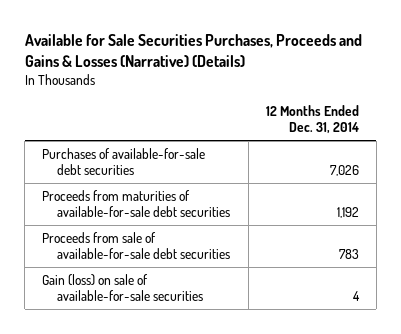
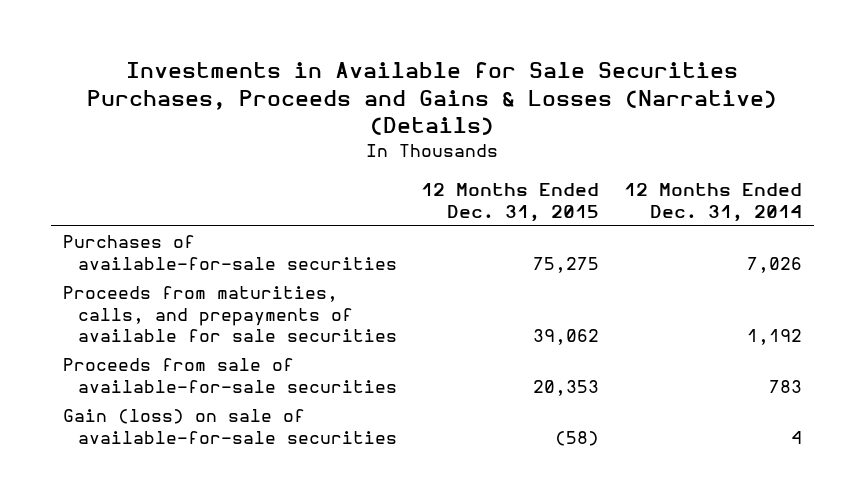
[24,33,362,67] Available for Sale Securities Purchases, Proceeds and Gains & Losses (Narrative) (Details) -> [87,62,778,136] Investments in Available for Sale Securities Purchases, Proceeds and Gains & Losses (Narrative) (Details)
none -> [421,183,600,222] 12 Months Ended Dec. 31, 2015
[42,147,206,176] Purchases of available-for-sale debt securities -> [63,235,397,270] Purchases of available-for-sale securities
[42,189,231,218] Proceeds from maturities of available-for-sale debt securities -> [63,286,397,343] Proceeds from maturities, calls, and prepayments of available for sale securities
[42,231,231,260] Proceeds from sale of available-for-sale debt securities -> [63,358,397,393] Proceeds from sale of available-for-sale securities

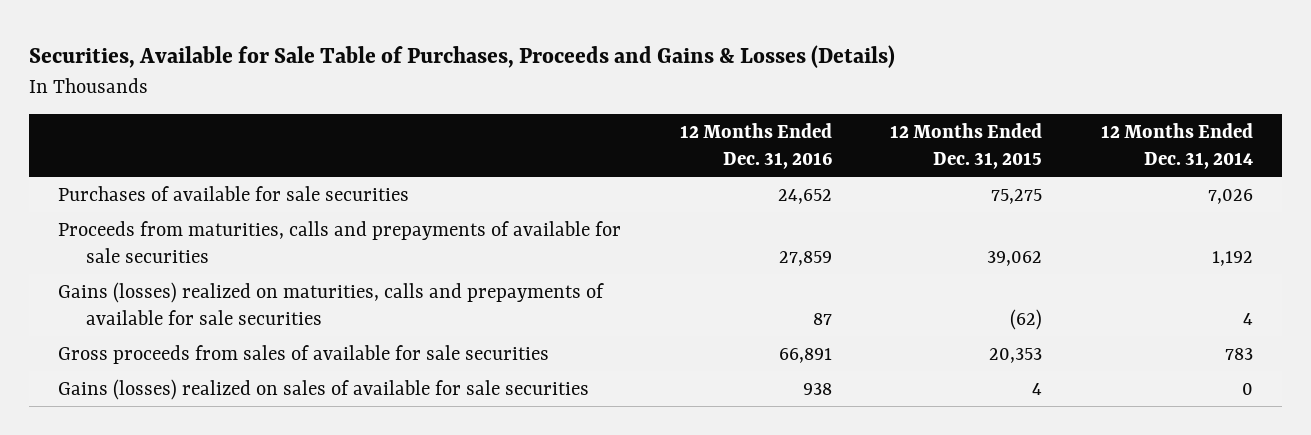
[87,62,778,136] Investments in Available for Sale Securities Purchases, Proceeds and Gains & Losses (Narrative) (Details) -> [28,44,895,68] Securities, Available for Sale Table of Purchases, Proceeds and Gains & Losses (Details)
none -> [679,123,832,170] 12 Months Ended Dec. 31, 2016
[63,235,397,270] Purchases of available-for-sale securities -> [58,185,410,201] Purchases of available for sale securities
[63,286,397,343] Proceeds from maturities, calls, and prepayments of available for sale securities -> [58,220,622,263] Proceeds from maturities, calls and prepayments of available for sale securities
none -> [58,281,605,325] Gains (losses) realized on maturities, calls and prepayments of available for sale securities
[63,358,397,393] Proceeds from sale of available-for-sale securities -> [58,344,550,364] Gross proceeds from sales of available for sale securities
[63,409,397,444] Gain (loss) on sale of available-for-sale securities -> [58,378,590,400] Gains (losses) realized on sales of available for sale securities
[555,430,600,446] (58) -> [1032,382,1043,395] 4
[790,430,802,444] 4 -> [1241,382,1253,395] 0

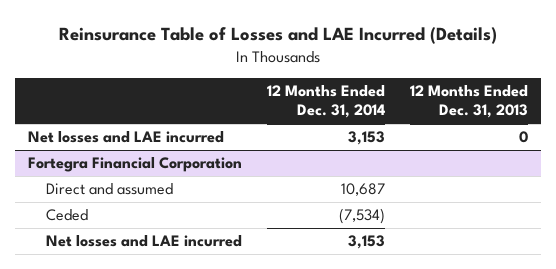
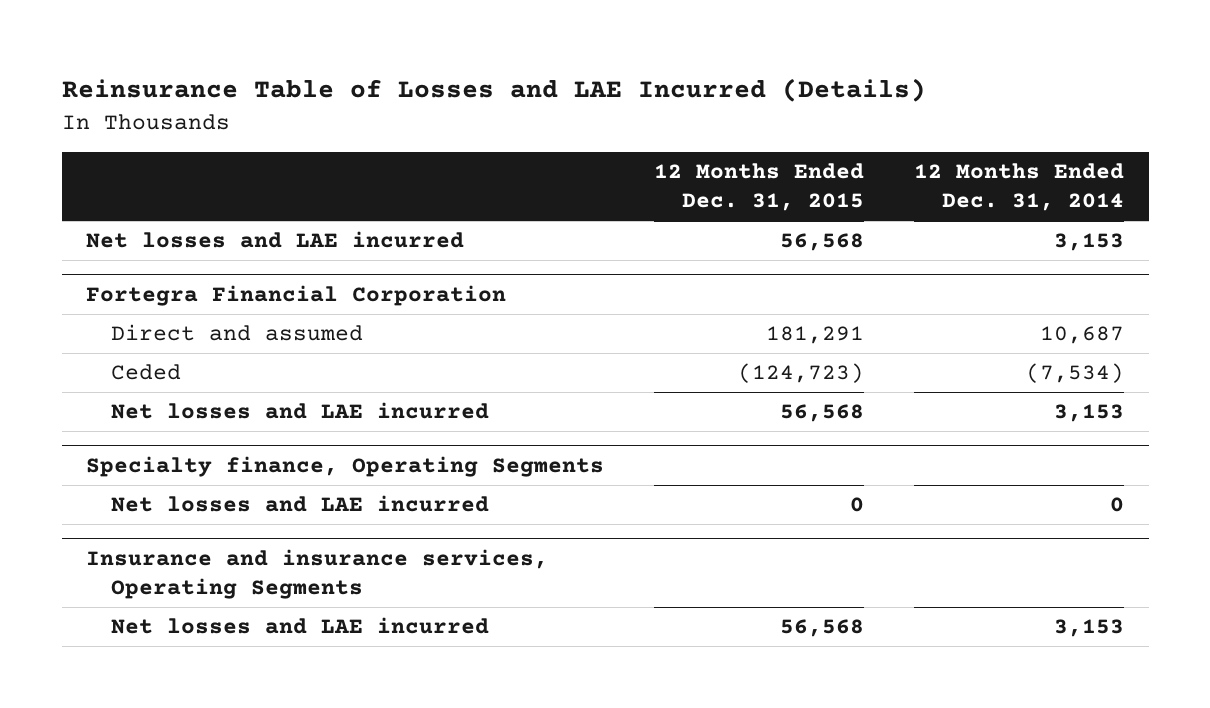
[410,85,529,119] 12 Months Ended Dec. 31, 2013 -> none
none -> [654,162,865,212] 12 Months Ended Dec. 31, 2015
none -> [86,455,605,477] Specialty finance, Operating Segments
none -> [110,495,489,513] Net losses and LAE incurred
none -> [86,548,549,600] Insurance and insurance services, Operating Segments
none -> [110,617,489,635] Net losses and LAE incurred

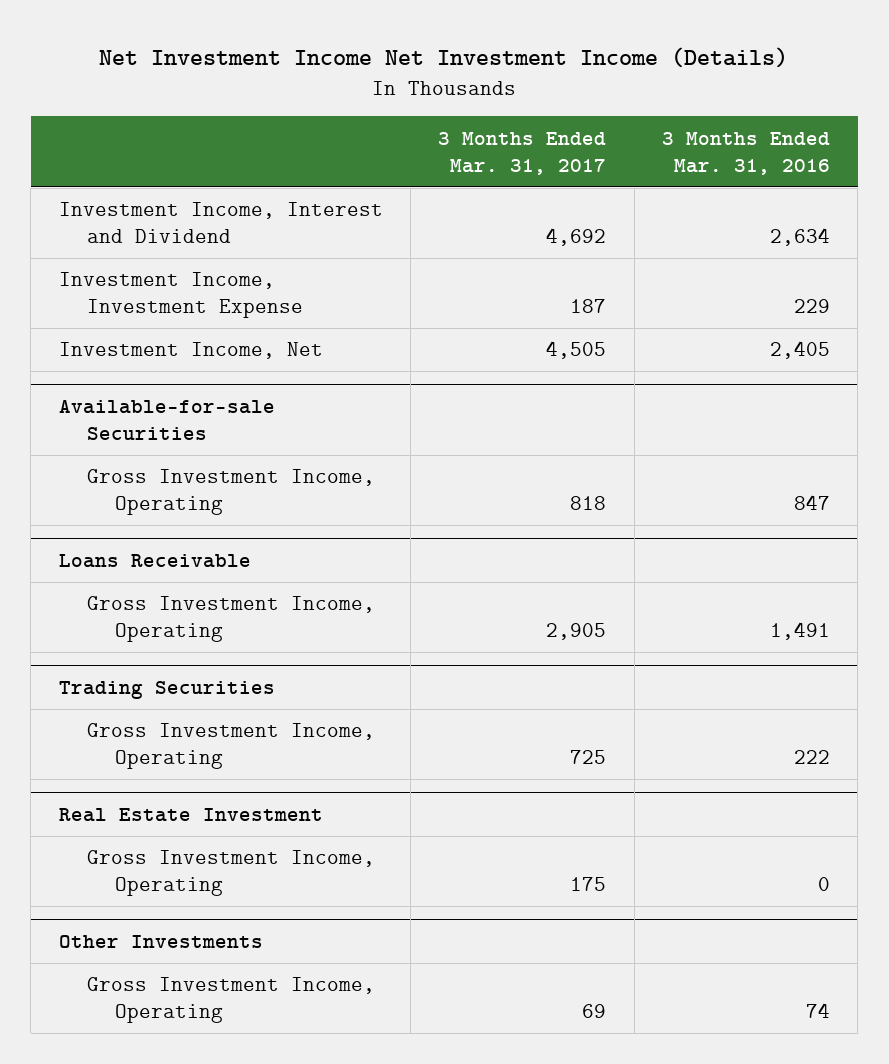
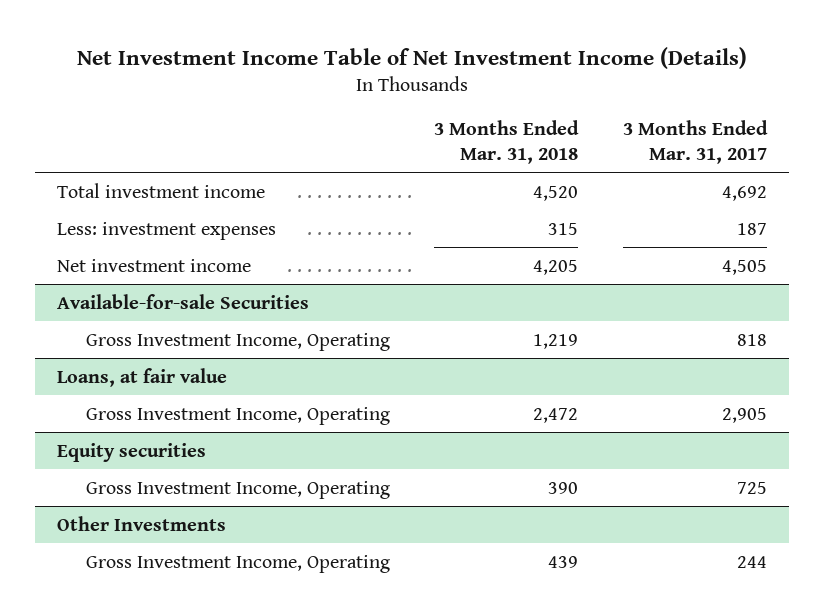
[99,46,789,68] Net Investment Income Net Investment Income (Details) -> [77,46,748,69] Net Investment Income Table of Net Investment Income (Details)
[662,131,831,175] 3 Months Ended Mar. 31, 2016 -> none
none -> [434,120,580,164] 3 Months Ended Mar. 31, 2018
[58,202,383,244] Investment Income, Interest and Dividend -> [57,182,266,198] Total investment income
[58,272,303,319] Investment Income, Investment Expense -> [57,221,277,240] Less: investment expenses
[58,342,323,360] Investment Income, Net -> [57,258,252,272] Net investment income
[58,553,251,568] Loans Receivable -> [57,367,228,387] Loans, at fair value
[58,680,275,699] Trading Securities -> none
none -> [57,442,207,462] Equity securities
[58,807,323,822] Real Estate Investment -> none
[86,850,375,897] Gross Investment Income, Operating -> none
[582,1004,607,1019] 69 -> [737,555,768,568] 244

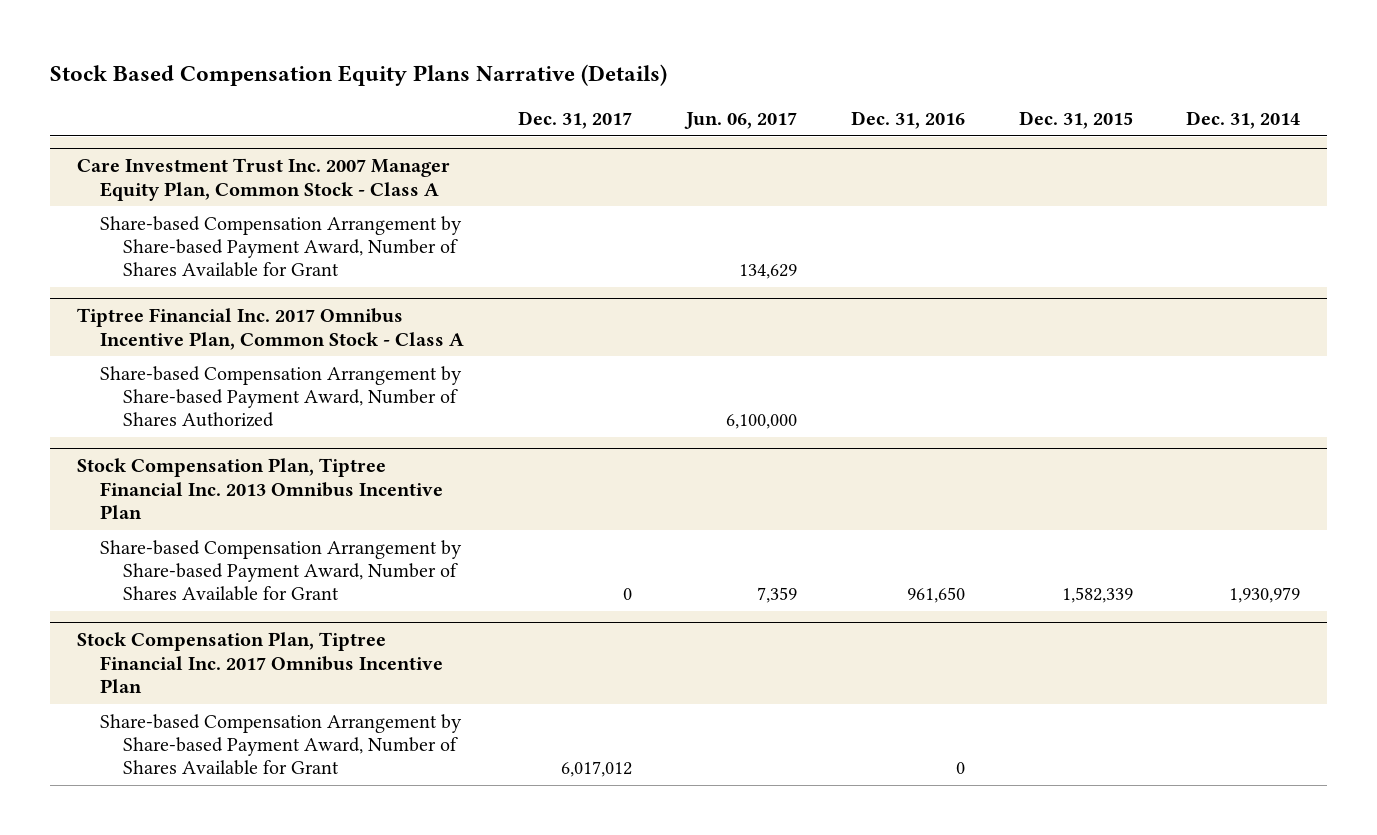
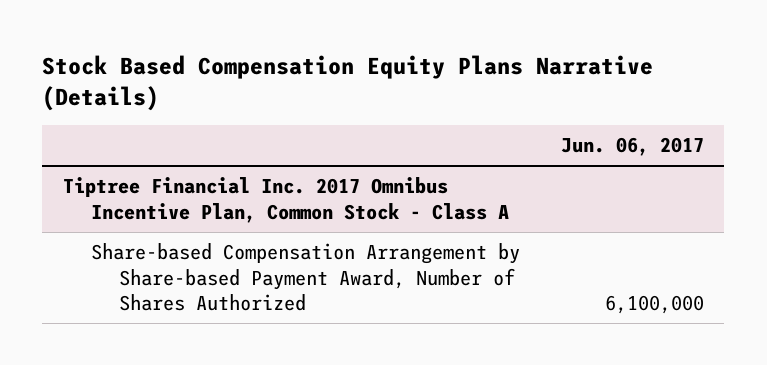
[518,110,633,129] Dec. 31, 2017 -> none
[850,110,965,129] Dec. 31, 2016 -> none
[1018,110,1133,129] Dec. 31, 2015 -> none
[1186,110,1301,129] Dec. 31, 2014 -> none
[77,158,451,201] Care Investment Trust Inc. 2007 Manager Equity Plan, Common Stock - Class A -> none
[100,215,463,278] Share-based Compensation Arrangement by Share-based Payment Award, Number of Shares Available for Grant -> none
[77,458,444,519] Stock Compensation Plan, Tiptree Financial Inc. 2013 Omnibus Incentive Plan -> none
[100,539,463,602] Share-based Compensation Arrangement by Share-based Payment Award, Number of Shares Available for Grant -> none
[77,632,444,693] Stock Compensation Plan, Tiptree Financial Inc. 2017 Omnibus Incentive Plan -> none
[100,713,463,776] Share-based Compensation Arrangement by Share-based Payment Award, Number of Shares Available for Grant -> none

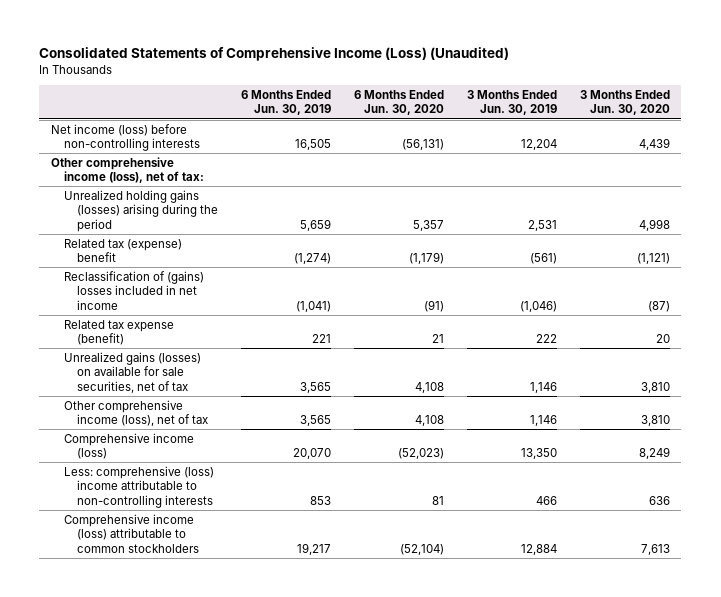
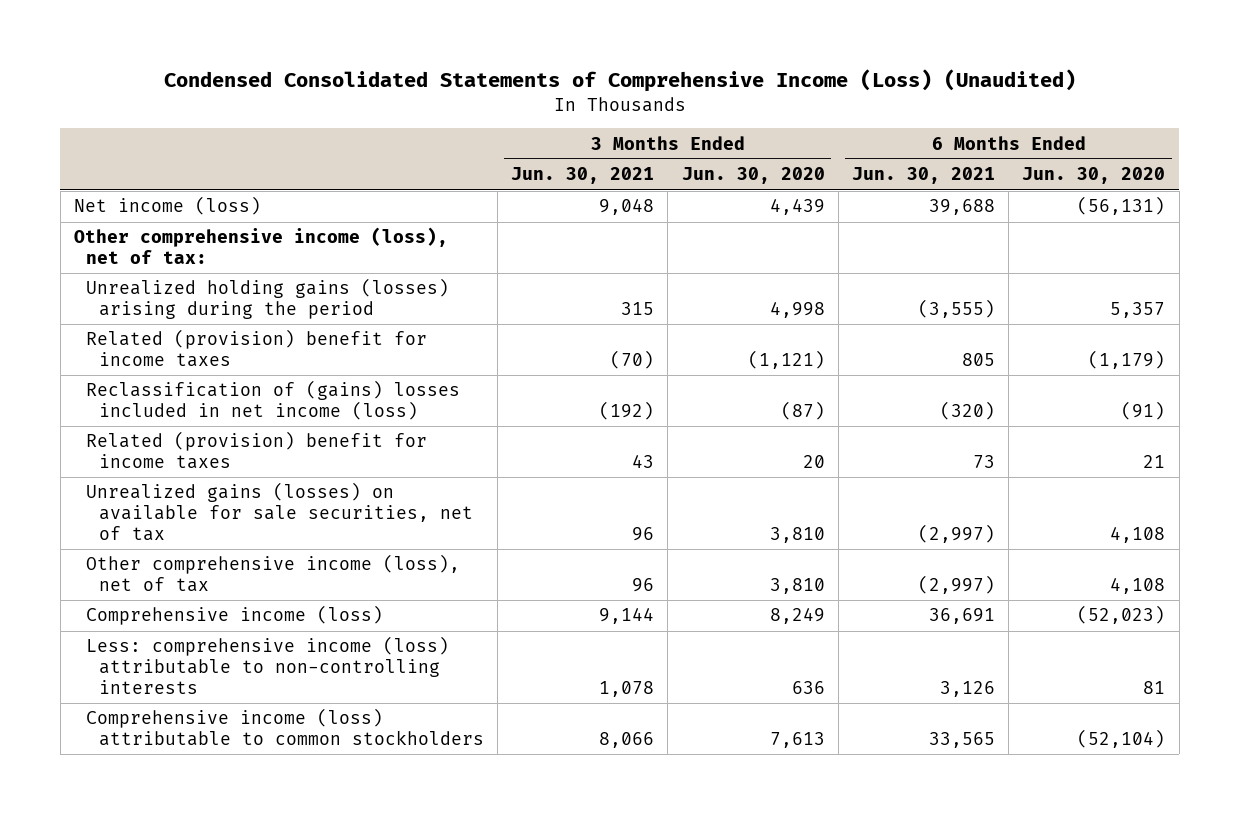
[39,46,510,61] Consolidated Statements of Comprehensive Income (Loss) (Unaudited) -> [163,69,1076,93] Condensed Consolidated Statements of Comprehensive Income (Loss) (Unaudited)
[240,89,331,116] 6 Months Ended Jun. 30, 2019 -> none
[466,89,557,116] 3 Months Ended Jun. 30, 2019 -> none
none -> [511,167,655,185] Jun. 30, 2021
none -> [851,167,995,185] Jun. 30, 2021
[50,123,200,152] Net income (loss) before non-controlling interests -> [73,196,261,216] Net income (loss)
[63,238,182,263] Related tax (expense) benefit -> [86,329,428,368] Related (provision) benefit for income taxes
[63,270,204,310] Reclassification of (gains) losses included in net income -> [86,380,461,421] Reclassification of (gains) losses included in net income (loss)
[63,319,174,346] Related tax expense (benefit) -> [86,431,428,470] Related (provision) benefit for income taxes
[63,465,214,508] Less: comprehensive (loss) income attributable to non-controlling interests -> [86,636,450,694] Less: comprehensive income (loss) attributable to non-controlling interests

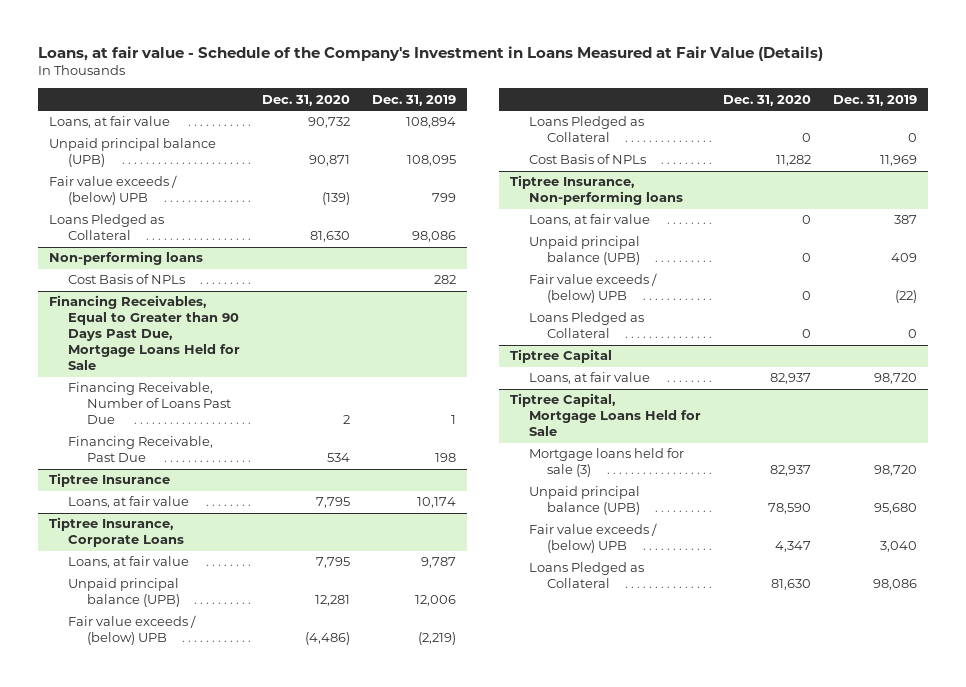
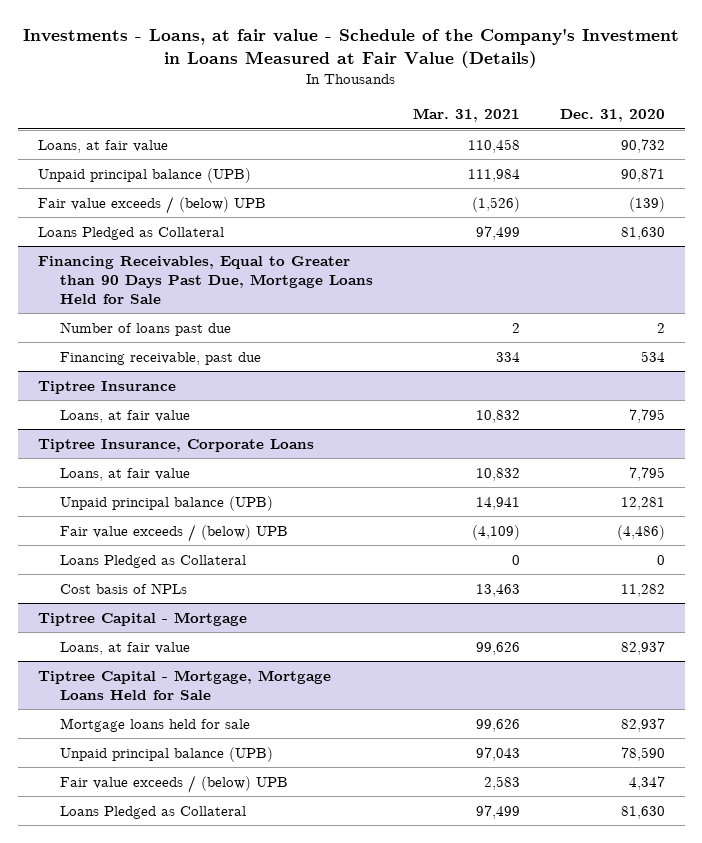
[38,46,824,62] Loans, at fair value - Schedule of the Company's Investment in Loans Measured at Fair Value (Details) -> [23,27,680,69] Investments - Loans, at fair value - Schedule of the Company's Investment in Loans Measured at Fair Value (Details)
[371,94,456,106] Dec. 31, 2019 -> none
none -> [412,108,520,123] Mar. 31, 2021
[49,251,204,266] Non-performing loans -> none
[67,274,185,285] Cost Basis of NPLs -> none
[67,382,231,425] Financing Receivable, Number of Loans Past Due -> [60,321,232,336] Number of loans past due
[67,436,213,463] Financing Receivable, Past Due -> [60,351,262,365] Financing receivable, past due
[509,175,683,206] Tiptree Insurance, Non-performing loans -> none
[528,214,650,227] Loans, at fair value -> none
[528,236,641,266] Unpaid principal balance (UPB) -> none
[528,273,657,304] Fair value exceeds / (below) UPB -> none
[528,312,644,339] Loans Pledged as Collateral -> none
[528,154,646,165] Cost Basis of NPLs -> [60,582,188,594] Cost basis of NPLs
[509,349,612,364] Tiptree Capital -> [37,611,247,626] Tiptree Capital - Mortgage
[509,393,701,437] Tiptree Capital, Mortgage Loans Held for Sale -> [37,669,331,700] Tiptree Capital - Mortgage, Mortgage Loans Held for Sale
[528,448,684,478] Mortgage loans held for sale (3) -> [60,717,251,732] Mortgage loans held for sale

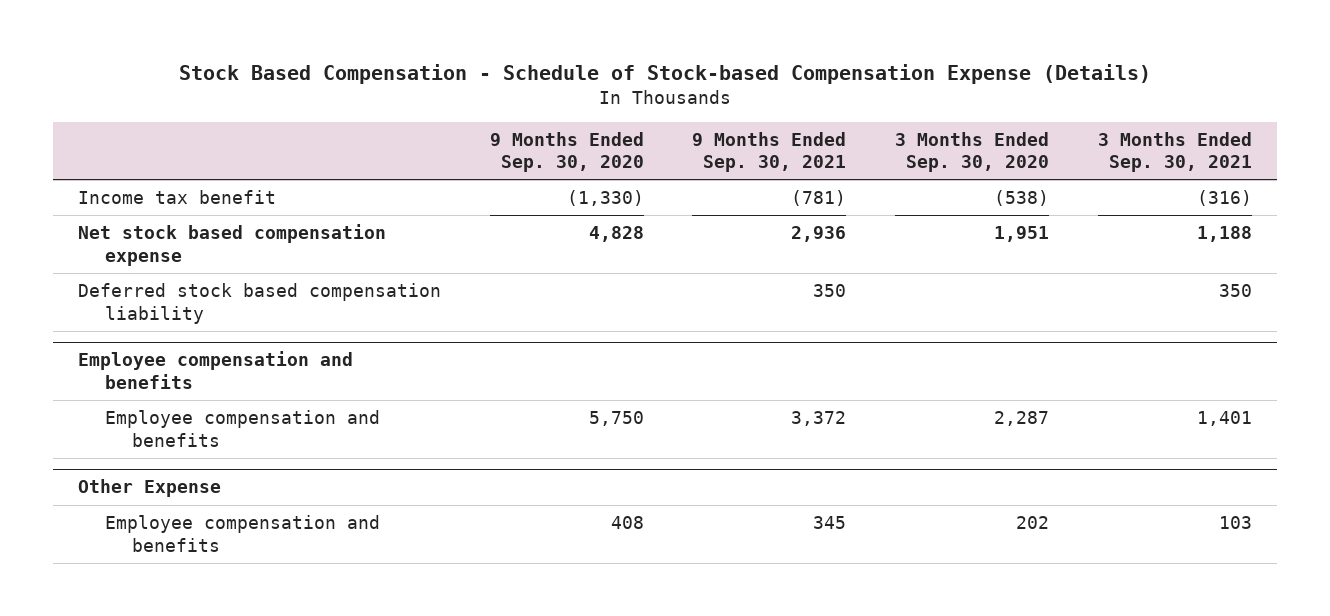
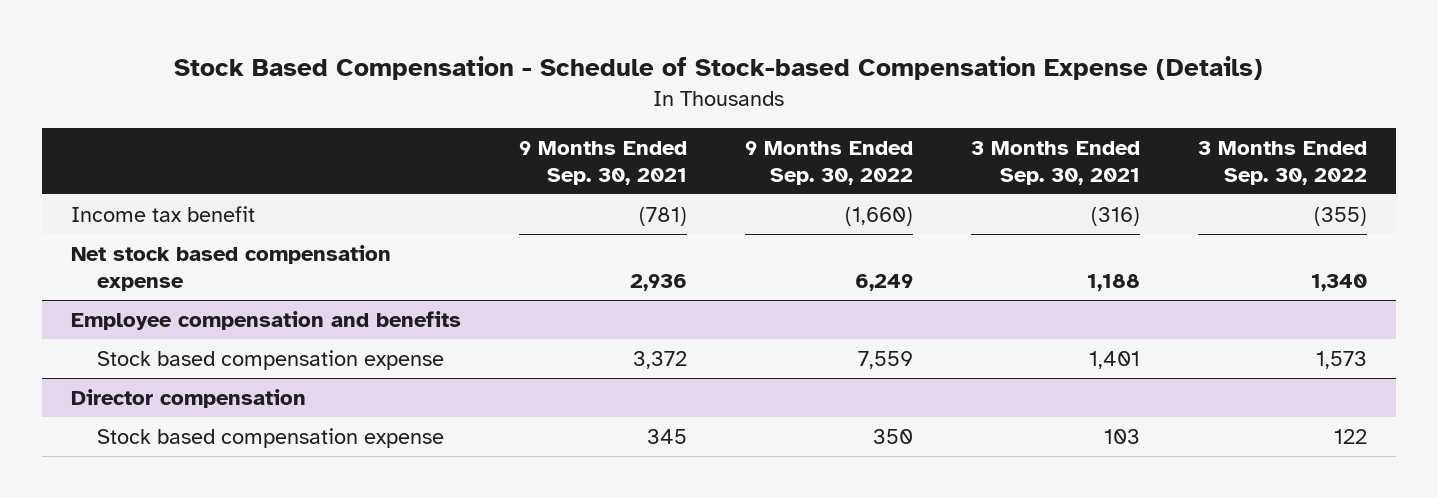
[489,131,644,173] 9 Months Ended Sep. 30, 2020 -> none
[895,131,1050,173] 3 Months Ended Sep. 30, 2020 -> none
none -> [745,140,914,186] 9 Months Ended Sep. 30, 2022
none -> [1198,140,1368,186] 3 Months Ended Sep. 30, 2022
[77,283,441,324] Deferred stock based compensation liability -> none
[104,410,380,447] Employee compensation and benefits -> [97,349,445,370] Stock based compensation expense
[77,479,221,498] Other Expense -> [71,388,307,408] Director compensation
[104,515,380,552] Employee compensation and benefits -> [97,427,445,448] Stock based compensation expense

